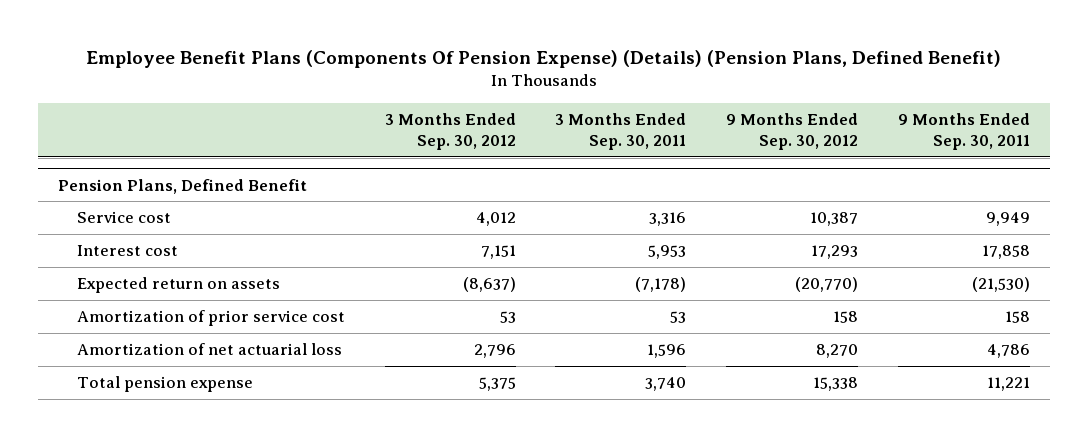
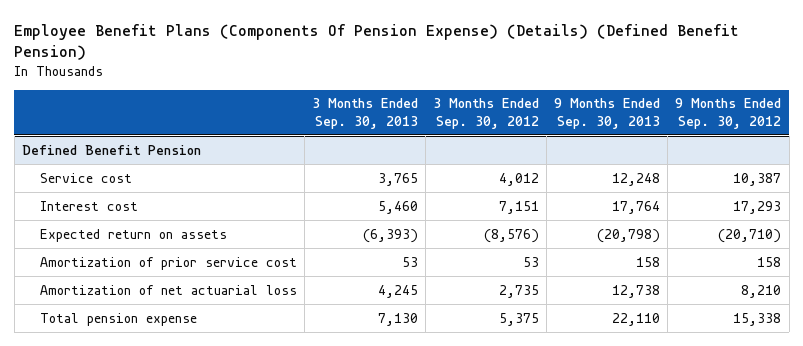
[86,49,1002,68] Employee Benefit Plans (Components Of Pension Expense) (Details) (Pension Plans, Defined Benefit) -> [14,23,740,61] Employee Benefit Plans (Components Of Pension Expense) (Details) (Defined Benefit Pension)
[555,113,687,150] 3 Months Ended Sep. 30, 2011 -> none
[898,113,1031,150] 9 Months Ended Sep. 30, 2011 -> none
none -> [312,98,419,129] 3 Months Ended Sep. 30, 2013
none -> [554,98,661,129] 9 Months Ended Sep. 30, 2013
[58,178,308,194] Pension Plans, Defined Benefit -> [21,144,201,155] Defined Benefit Pension
[462,277,516,293] (8,637) -> [484,228,540,243] (8,576)
[795,277,859,293] (20,770) -> [718,228,782,243] (20,710)
[473,344,516,359] 2,796 -> [499,284,540,298] 2,735
[816,344,859,359] 8,270 -> [741,284,782,298] 8,210

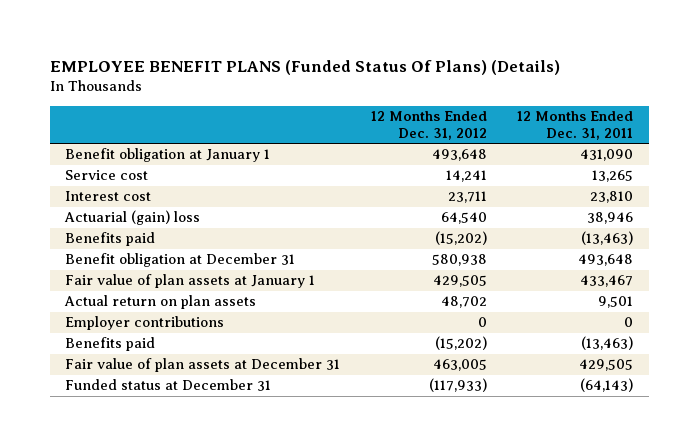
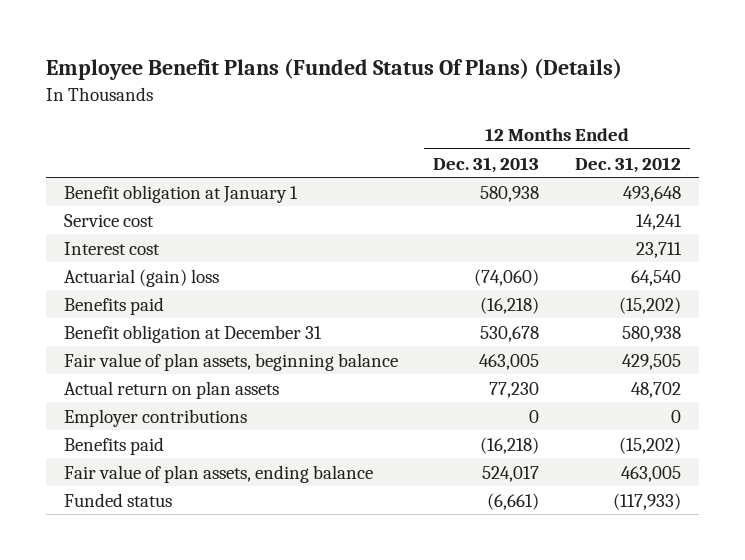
[49,59,560,75] EMPLOYEE BENEFIT PLANS (Funded Status Of Plans) (Details) -> [45,58,622,81] Employee Benefit Plans (Funded Status Of Plans) (Details)
[517,110,634,140] 12 Months Ended Dec. 31, 2011 -> none
none -> [433,156,540,173] Dec. 31, 2013
[65,274,316,289] Fair value of plan assets at January 1 -> [63,352,398,371] Fair value of plan assets, beginning balance
[65,358,341,373] Fair value of plan assets at December 31 -> [63,464,373,483] Fair value of plan assets, ending balance
[65,379,272,392] Funded status at December 31 -> [63,492,172,507] Funded status

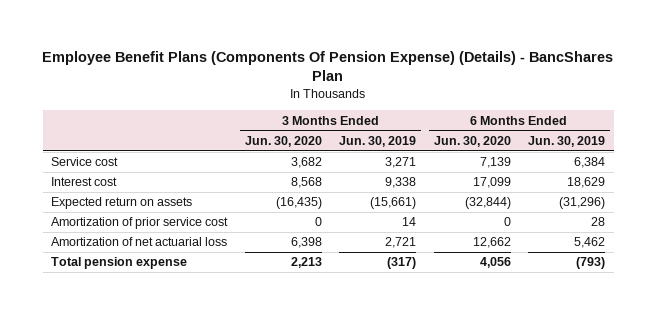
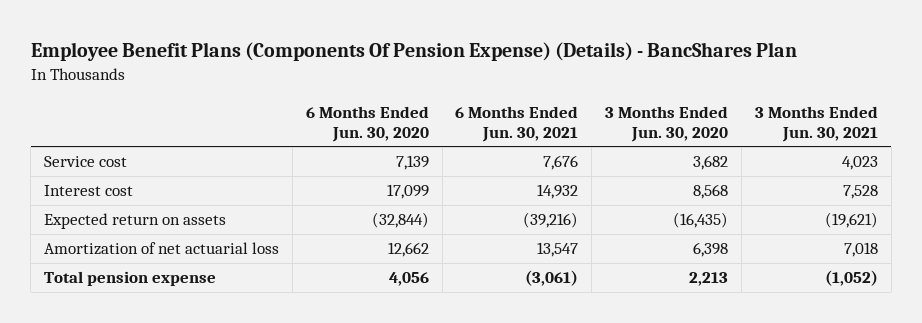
[339,135,417,147] Jun. 30, 2019 -> none
[528,135,606,147] Jun. 30, 2019 -> none
none -> [455,105,579,142] 6 Months Ended Jun. 30, 2021
none -> [754,105,878,142] 3 Months Ended Jun. 30, 2021
[51,217,229,230] Amortization of prior service cost -> none

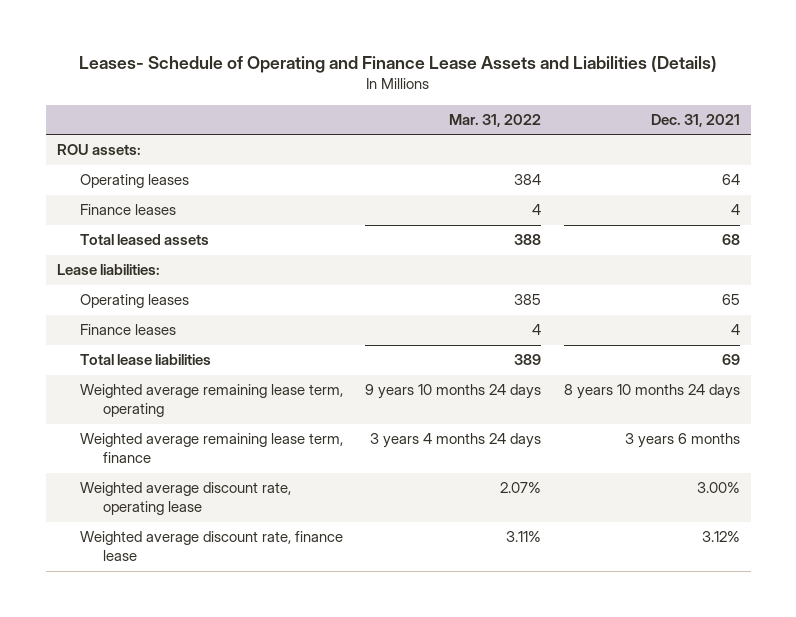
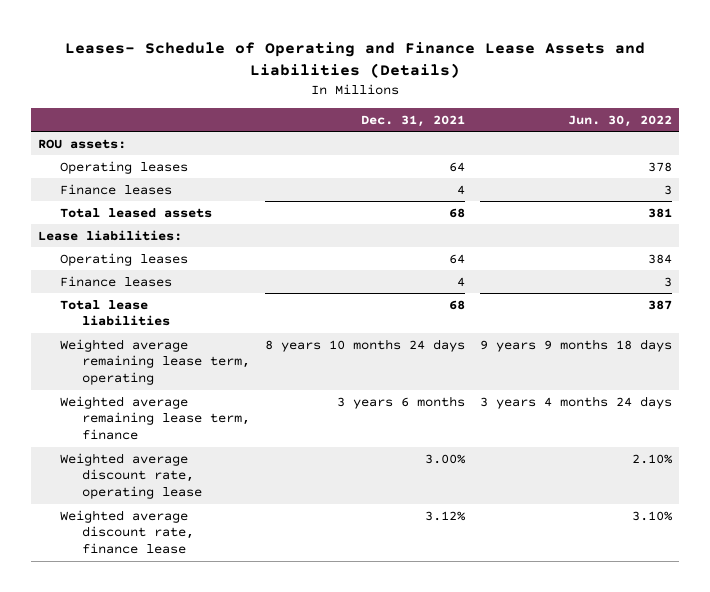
[449,114,542,128] Mar. 31, 2022 -> none
none -> [567,115,672,128] Jun. 30, 2022
[721,294,740,306] 65 -> [448,253,465,264] 64
[721,354,740,366] 69 -> [448,299,465,310] 68

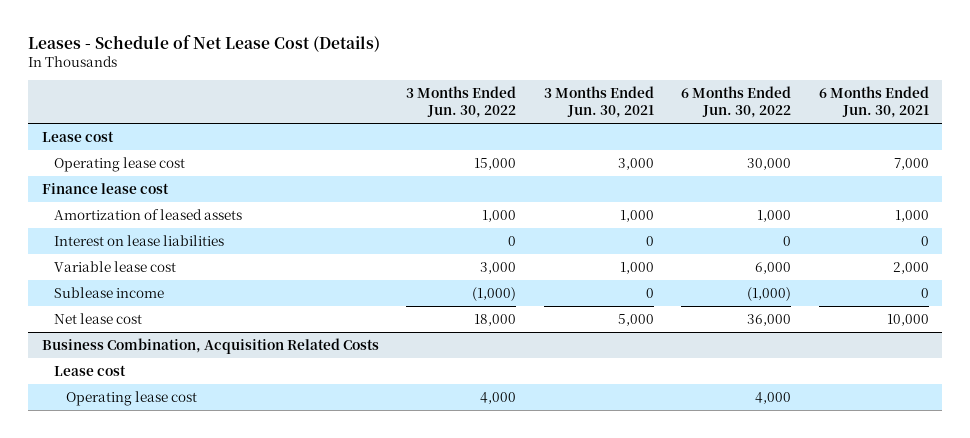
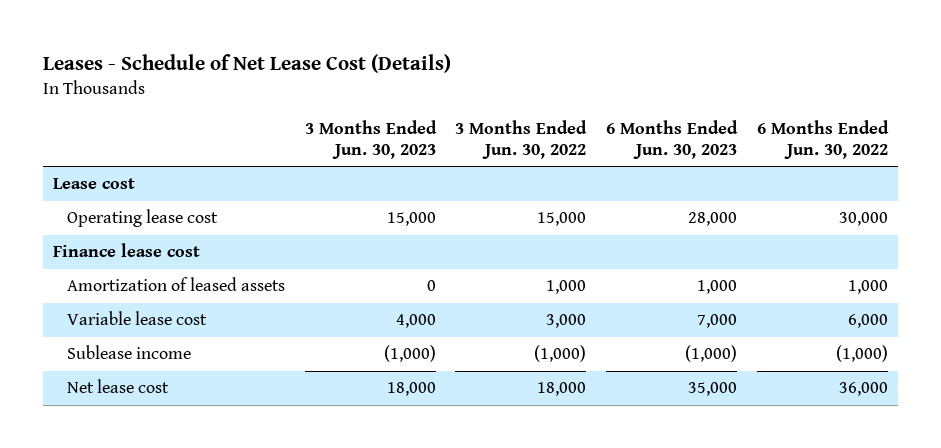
[543,86,654,119] 3 Months Ended Jun. 30, 2021 -> none
[818,86,929,119] 6 Months Ended Jun. 30, 2021 -> none
none -> [304,120,437,159] 3 Months Ended Jun. 30, 2023
none -> [606,120,739,159] 6 Months Ended Jun. 30, 2023
[53,235,224,247] Interest on lease liabilities -> none
[41,338,379,355] Business Combination, Acquisition Related Costs -> none
[53,365,126,377] Lease cost -> none
[66,391,198,407] Operating lease cost -> none

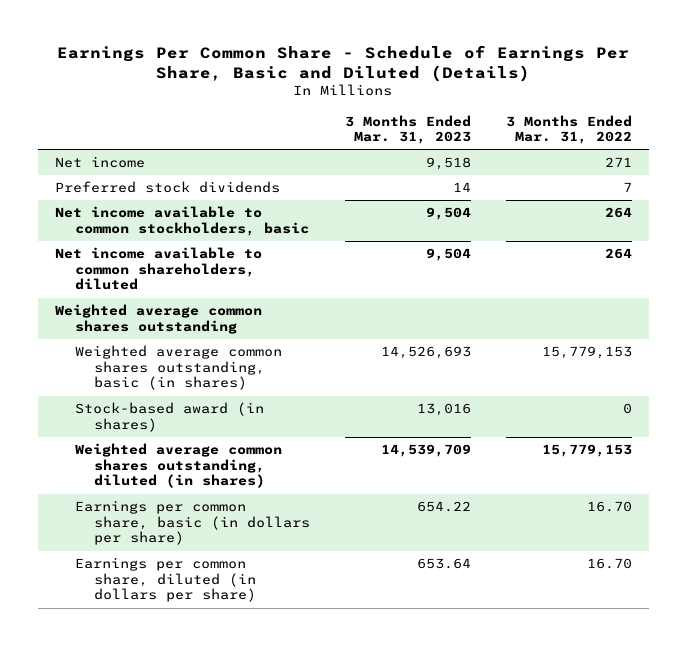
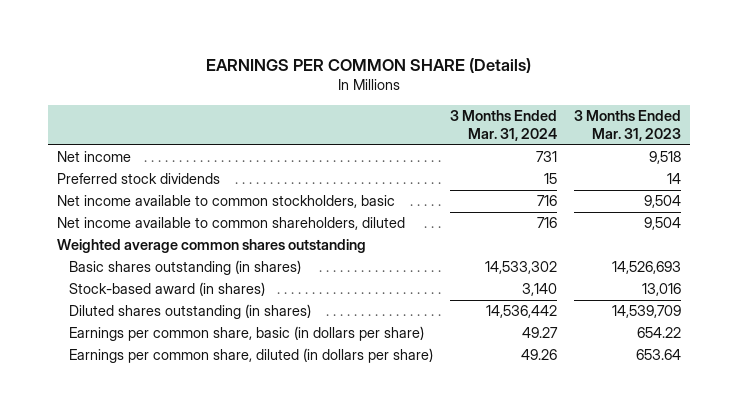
[57,44,630,82] Earnings Per Common Share - Schedule of Earnings Per Share, Basic and Diluted (Details) -> [205,57,531,73] EARNINGS PER COMMON SHARE (Details)
[505,114,632,145] 3 Months Ended Mar. 31, 2022 -> none
none -> [449,110,557,141] 3 Months Ended Mar. 31, 2024
[74,345,282,391] Weighted average common shares outstanding, basic (in shares) -> [68,260,301,276] Basic shares outstanding (in shares)
[74,443,282,489] Weighted average common shares outstanding, diluted (in shares) -> [68,304,311,320] Diluted shares outstanding (in shares)

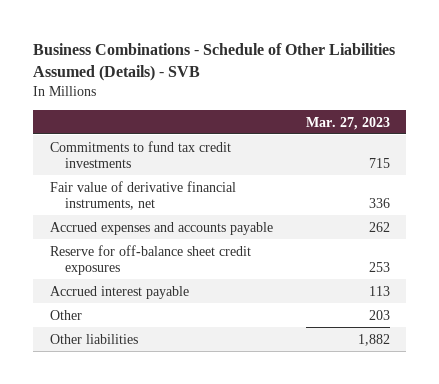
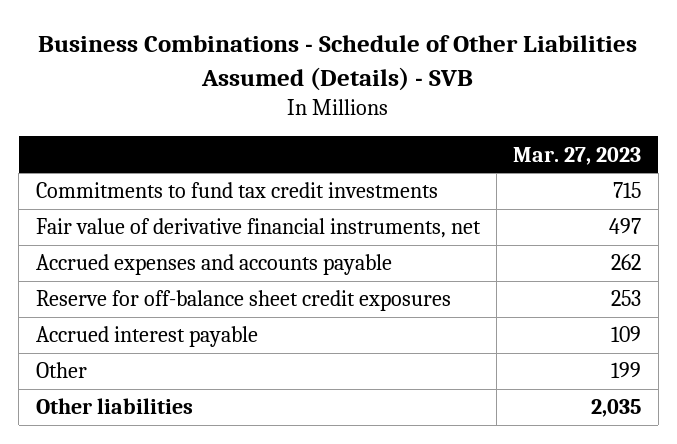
[368,197,390,208] 336 -> [609,218,642,235] 497
[368,285,390,296] 113 -> [611,326,642,343] 109
[368,309,390,320] 203 -> [611,362,642,379] 199
[357,333,390,346] 1,882 -> [591,399,642,418] 2,035

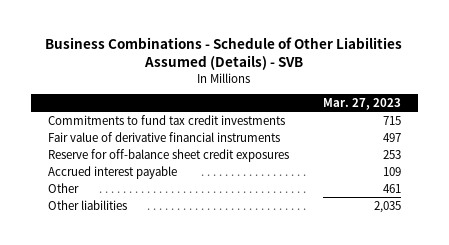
[35,254,392,276] Accrued expenses and accounts payable -> none
[35,218,481,239] Fair value of derivative financial instruments, net -> [47,131,280,142] Fair value of derivative financial instruments
[611,362,642,379] 199 -> [382,183,401,193] 461

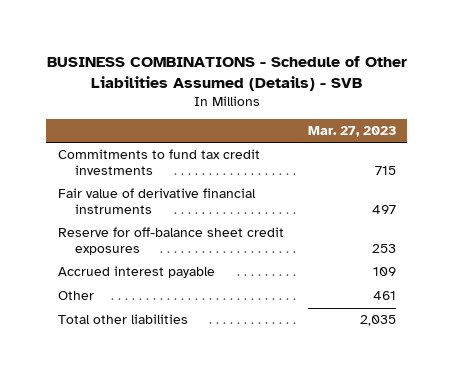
[45,36,403,70] Business Combinations - Schedule of Other Liabilities Assumed (Details) - SVB -> [46,55,407,91] BUSINESS COMBINATIONS - Schedule of Other Liabilities Assumed (Details) - SVB
[47,199,127,210] Other liabilities -> [58,314,189,325] Total other liabilities

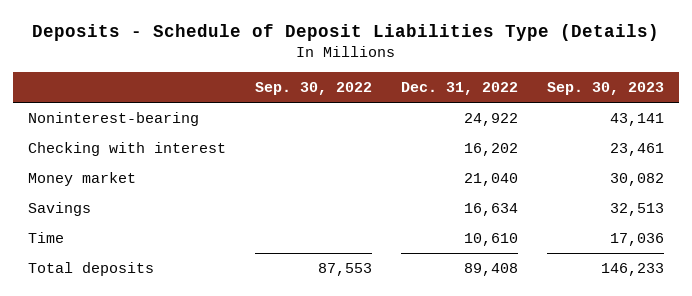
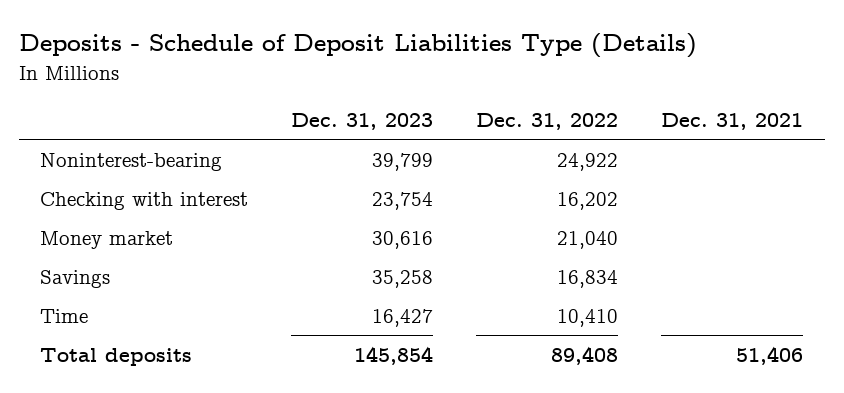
[255,82,373,96] Sep. 30, 2022 -> none
[547,82,665,96] Sep. 30, 2023 -> none
none -> [291,113,434,131] Dec. 31, 2023
none -> [661,113,804,131] Dec. 31, 2021
[464,203,519,217] 16,634 -> [557,269,619,288] 16,834
[464,233,519,247] 10,610 -> [557,308,619,327] 10,410

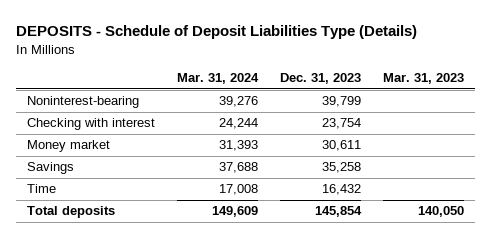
[18,33,697,59] Deposits - Schedule of Deposit Liabilities Type (Details) -> [15,25,417,40] DEPOSITS - Schedule of Deposit Liabilities Type (Details)
[476,113,619,131] Dec. 31, 2022 -> none
[661,113,804,131] Dec. 31, 2021 -> none
none -> [176,73,259,85] Mar. 31, 2024
none -> [382,73,464,85] Mar. 31, 2023
[372,230,434,249] 30,616 -> [321,140,361,152] 30,611
[372,308,434,327] 16,427 -> [321,184,361,196] 16,432

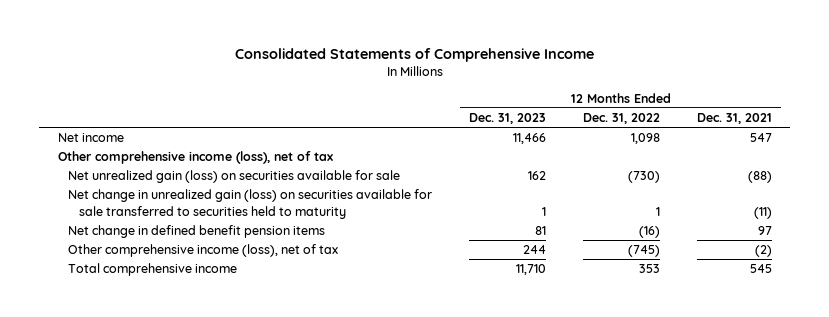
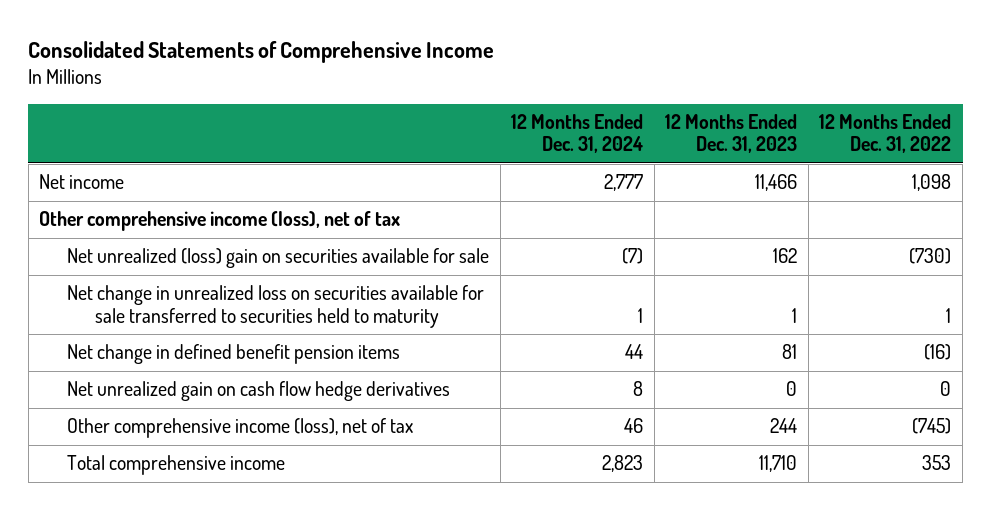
[696,113,772,125] Dec. 31, 2021 -> none
none -> [511,113,644,154] 12 Months Ended Dec. 31, 2024
[68,170,401,184] Net unrealized gain (loss) on securities available for sale -> [67,248,490,269] Net unrealized (loss) gain on securities available for sale
[68,189,433,219] Net change in unrealized gain (loss) on securities available for sale transferred to securities held to maturity -> [67,285,485,328] Net change in unrealized loss on securities available for sale transferred to securities held to maturity
none -> [67,381,451,402] Net unrealized gain on cash flow hedge derivatives

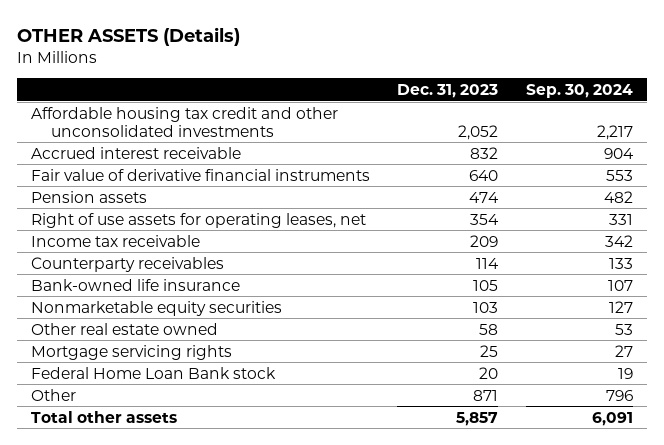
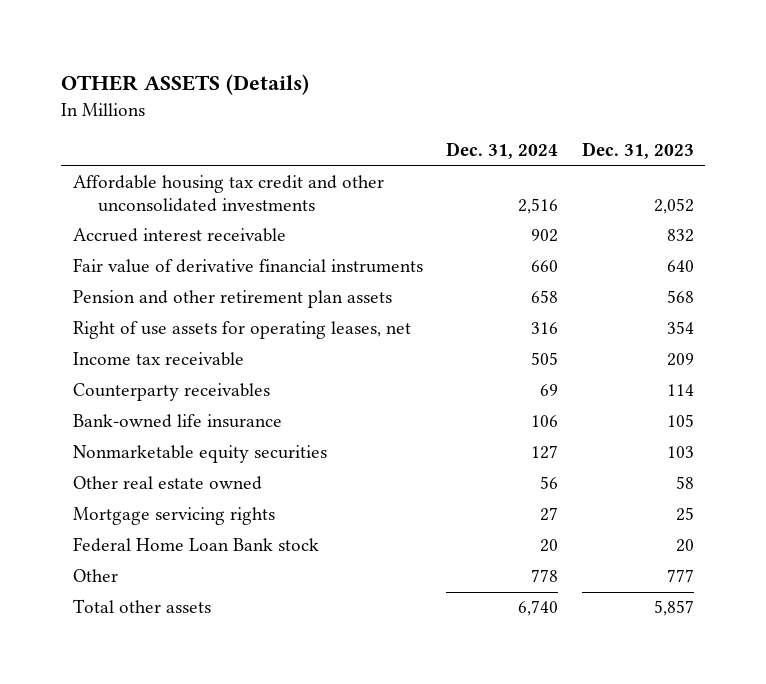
[525,83,633,98] Sep. 30, 2024 -> none
none -> [446,142,559,160] Dec. 31, 2024
[30,190,147,203] Pension assets -> [72,290,392,309] Pension and other retirement plan assets
[469,191,500,203] 474 -> [666,290,694,304] 568
[473,389,499,401] 871 -> [666,569,694,583] 777

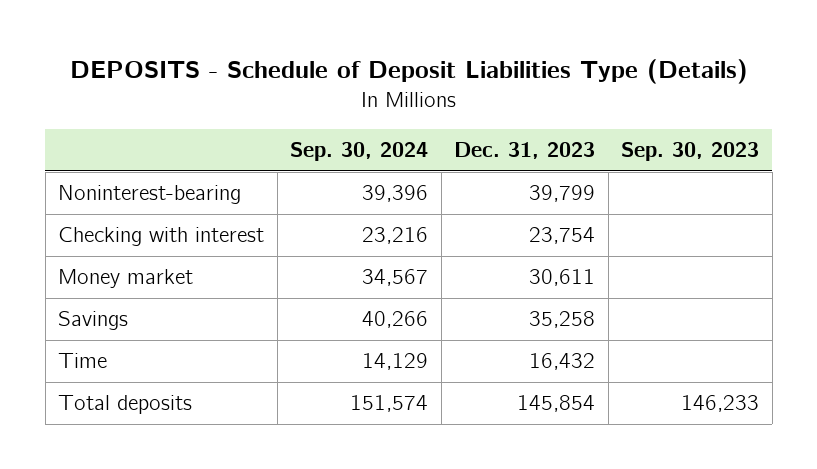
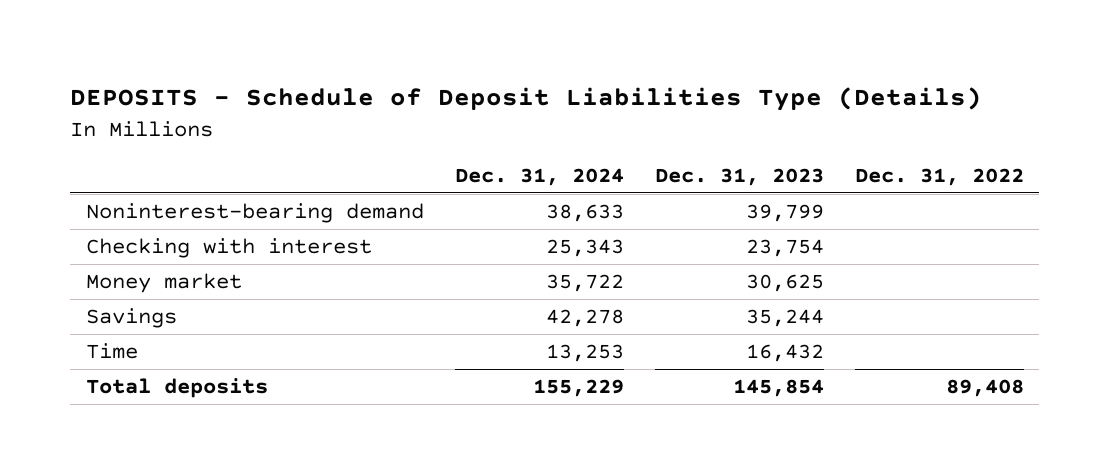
[290,141,429,161] Sep. 30, 2024 -> none
[621,141,760,161] Sep. 30, 2023 -> none
none -> [454,168,624,187] Dec. 31, 2024
none -> [854,168,1024,187] Dec. 31, 2022
[58,185,242,205] Noninterest-bearing -> [85,203,424,224] Noninterest-bearing demand
[529,269,596,287] 30,611 -> [745,274,824,293] 30,625
[529,311,596,329] 35,258 -> [745,309,824,328] 35,244

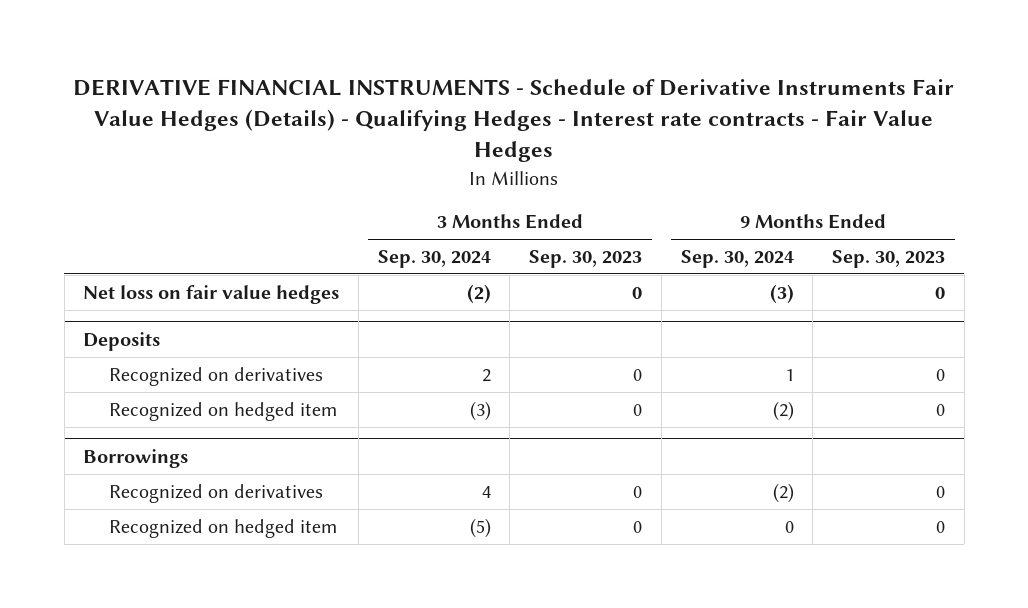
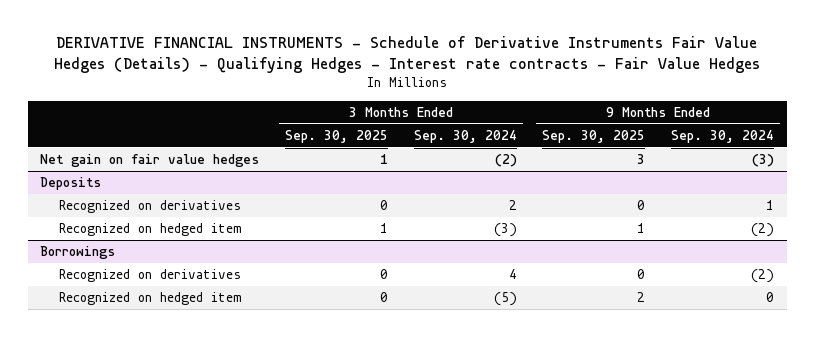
[529,249,643,268] Sep. 30, 2023 -> none
[832,249,946,268] Sep. 30, 2023 -> none
none -> [284,129,388,143] Sep. 30, 2025
none -> [542,129,646,143] Sep. 30, 2025
[83,284,340,304] Net loss on fair value hedges -> [40,154,260,168] Net gain on fair value hedges

